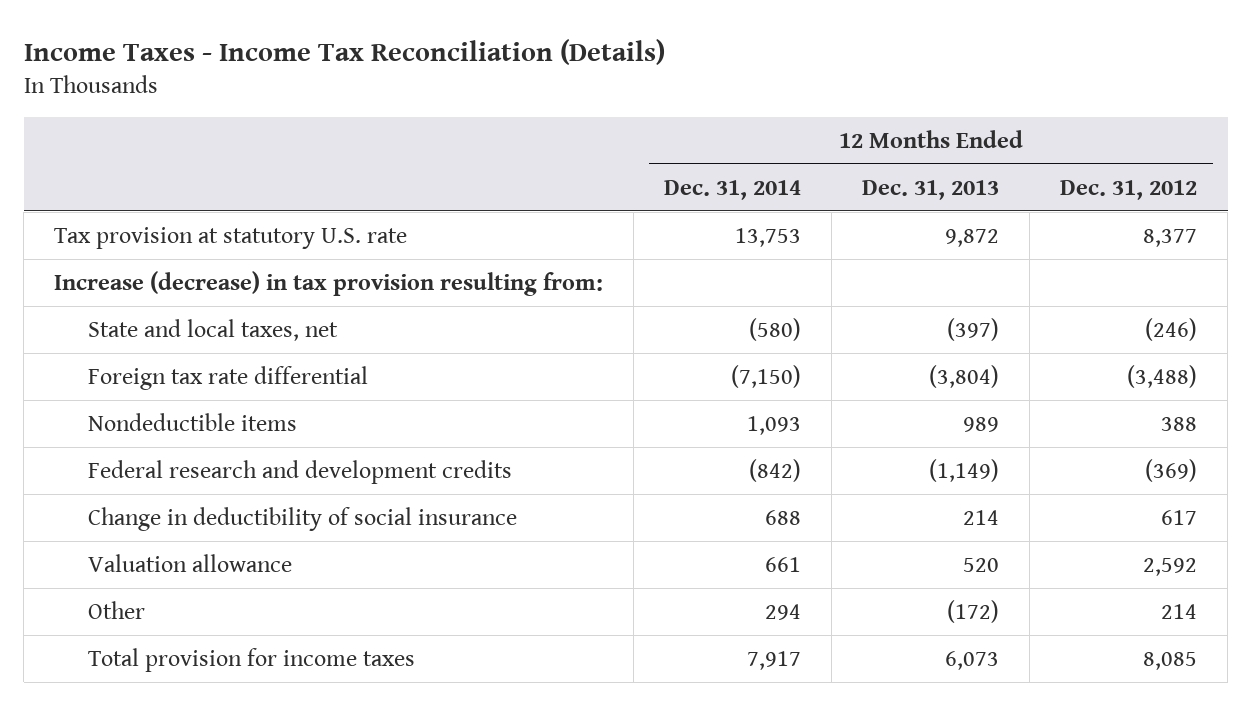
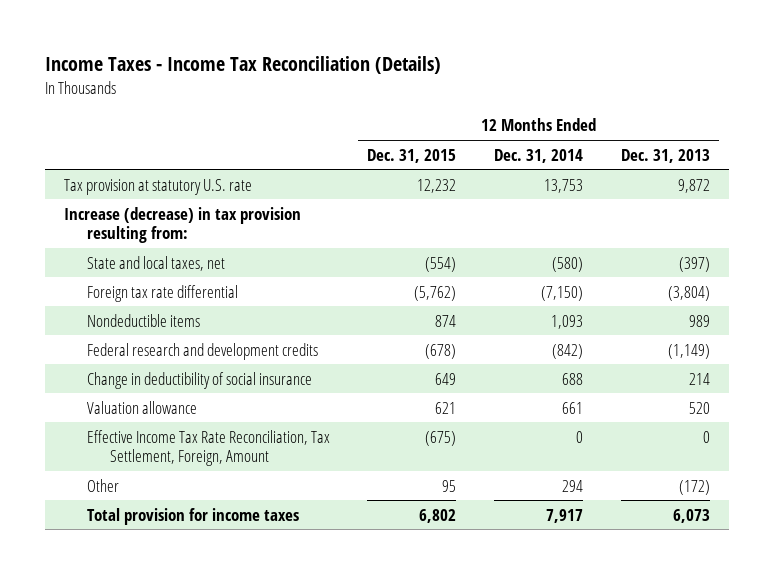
[1060,179,1198,200] Dec. 31, 2012 -> none
none -> [367,148,457,163] Dec. 31, 2015
none -> [86,429,330,467] Effective Income Tax Rate Reconciliation, Tax Settlement, Foreign, Amount

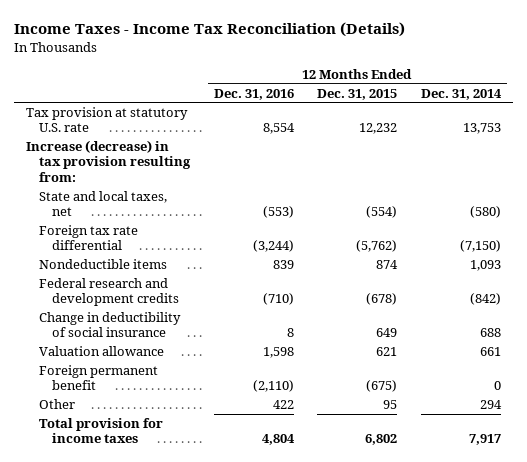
[620,148,710,163] Dec. 31, 2013 -> none
none -> [213,88,294,100] Dec. 31, 2016
[86,429,330,467] Effective Income Tax Rate Reconciliation, Tax Settlement, Foreign, Amount -> [38,365,158,391] Foreign permanent benefit

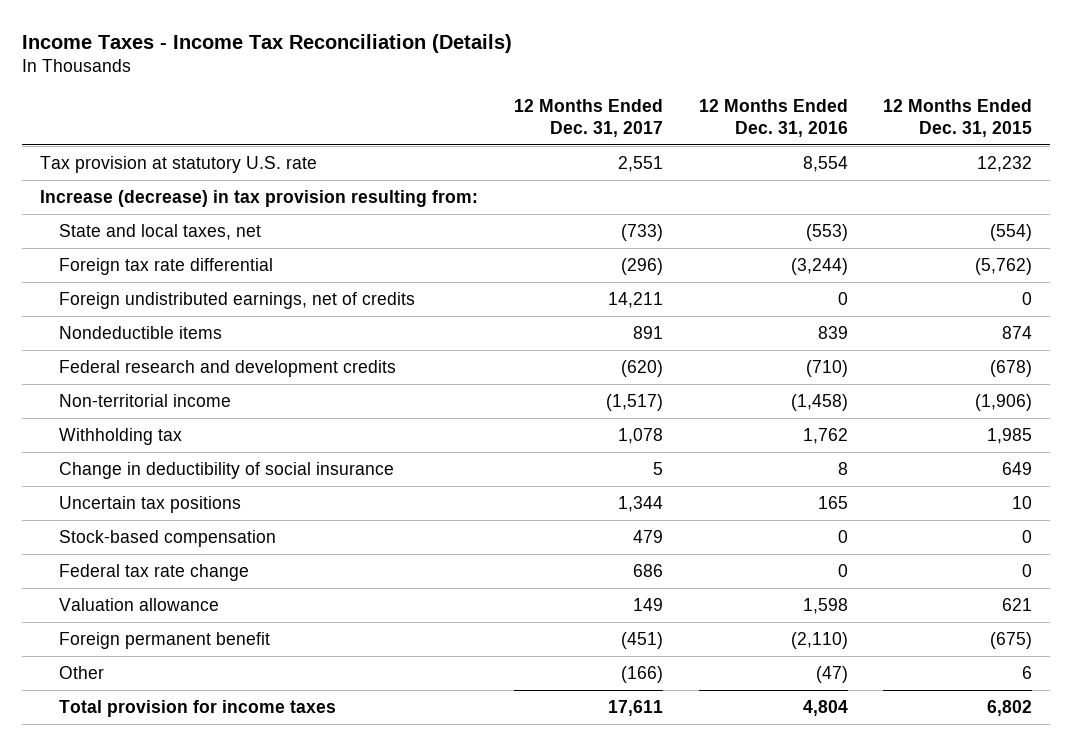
[421,88,503,100] Dec. 31, 2014 -> none
none -> [513,98,663,137] 12 Months Ended Dec. 31, 2017
none -> [59,291,416,309] Foreign undistributed earnings, net of credits
none -> [59,393,232,407] Non-territorial income
none -> [59,427,183,445] Withholding tax
none -> [59,495,242,513] Uncertain tax positions
none -> [59,529,277,547] Stock-based compensation
none -> [59,563,250,581] Federal tax rate change
[272,400,294,410] 422 -> [815,665,848,683] (47)
[383,400,398,410] 95 -> [1022,665,1033,679] 6

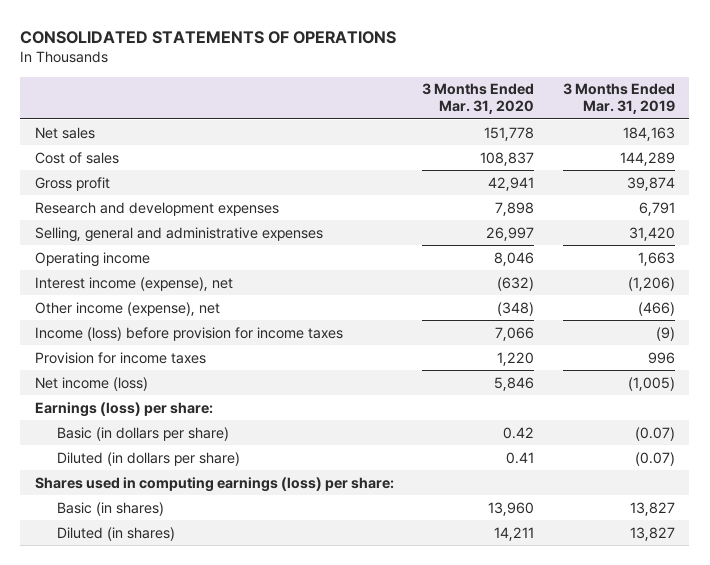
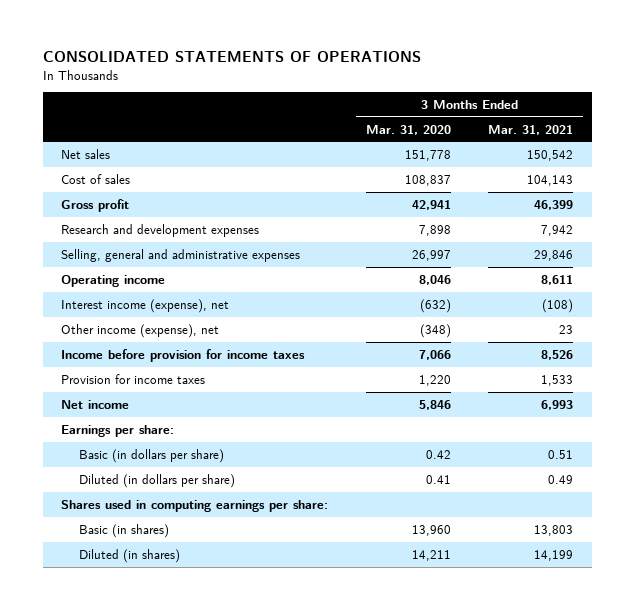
[562,83,675,115] 3 Months Ended Mar. 31, 2019 -> none
none -> [488,124,574,135] Mar. 31, 2021
[34,326,343,341] Income (loss) before provision for income taxes -> [61,348,306,362] Income before provision for income taxes
[34,376,148,391] Net income (loss) -> [61,399,130,409] Net income
[34,401,213,417] Earnings (loss) per share: -> [61,424,175,437] Earnings per share:
[34,476,394,492] Shares used in computing earnings (loss) per share: -> [61,499,329,512] Shares used in computing earnings per share:

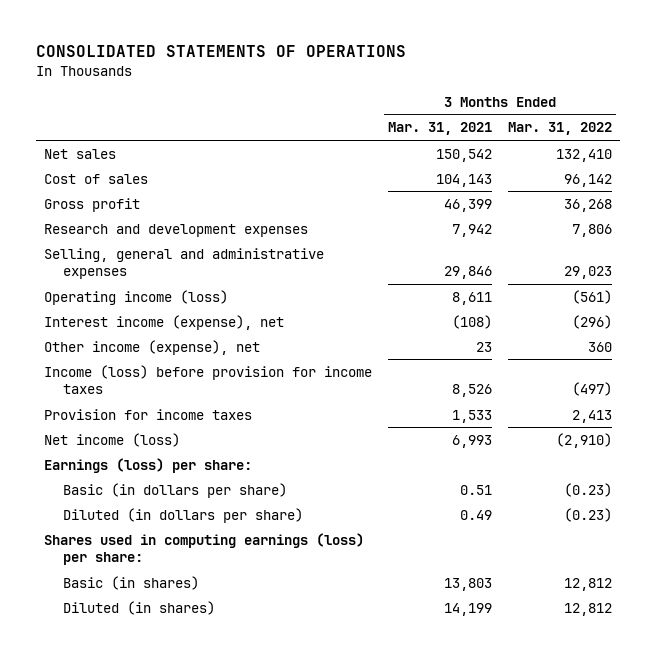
[365,124,451,135] Mar. 31, 2020 -> none
none -> [507,122,612,136] Mar. 31, 2022
[61,274,166,287] Operating income -> [44,289,229,305] Operating income (loss)
[61,348,306,362] Income before provision for income taxes -> [44,364,373,394] Income (loss) before provision for income taxes
[61,399,130,409] Net income -> [44,432,181,447] Net income (loss)
[61,424,175,437] Earnings per share: -> [44,457,253,473] Earnings (loss) per share:
[61,499,329,512] Shares used in computing earnings per share: -> [44,532,365,565] Shares used in computing earnings (loss) per share:

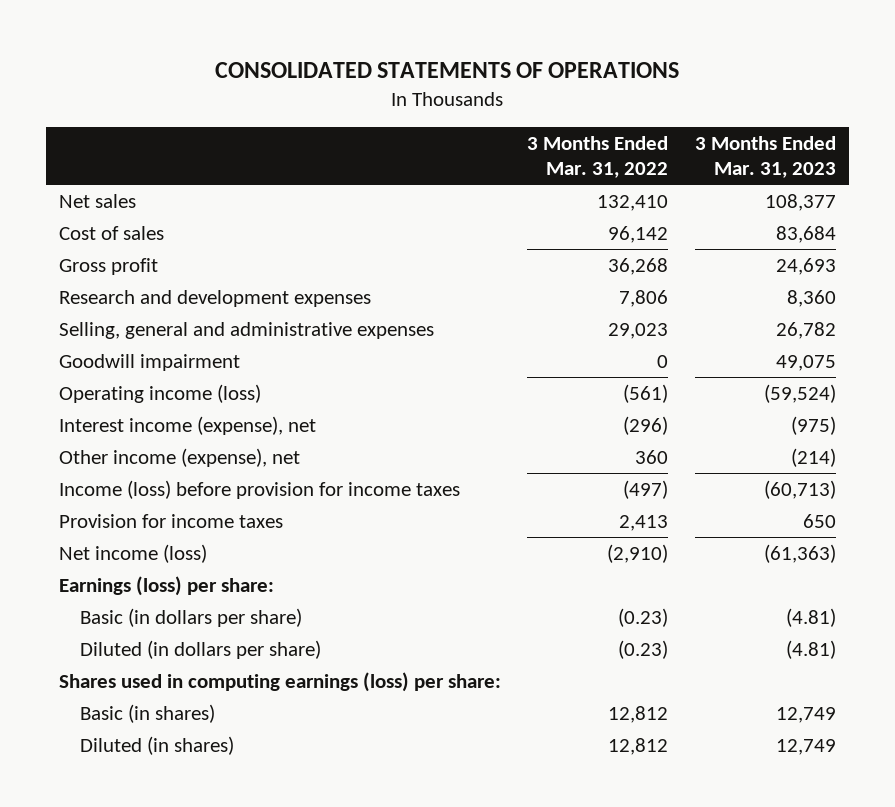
[387,122,492,136] Mar. 31, 2021 -> none
none -> [694,135,836,178] 3 Months Ended Mar. 31, 2023
none -> [59,353,241,371] Goodwill impairment

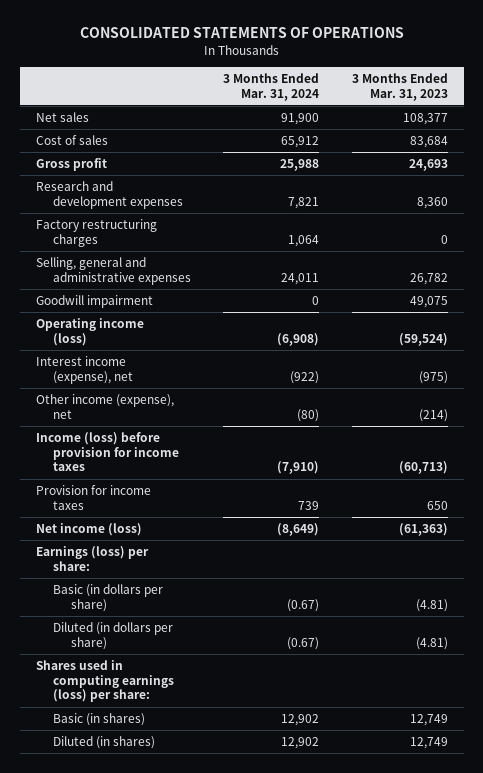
[527,135,669,178] 3 Months Ended Mar. 31, 2022 -> none
none -> [223,72,320,101] 3 Months Ended Mar. 31, 2024
none -> [35,219,157,247] Factory restructuring charges

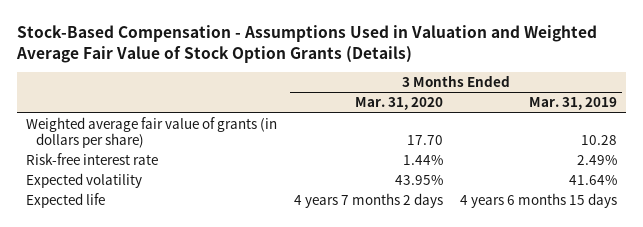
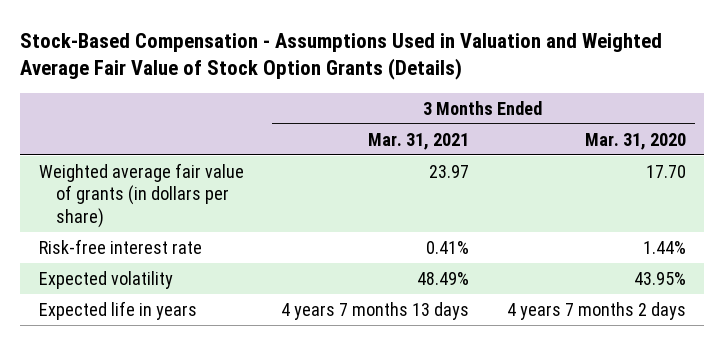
[529,97,618,111] Mar. 31, 2019 -> none
none -> [368,132,470,150] Mar. 31, 2021
[25,192,105,208] Expected life -> [38,300,197,320] Expected life in years

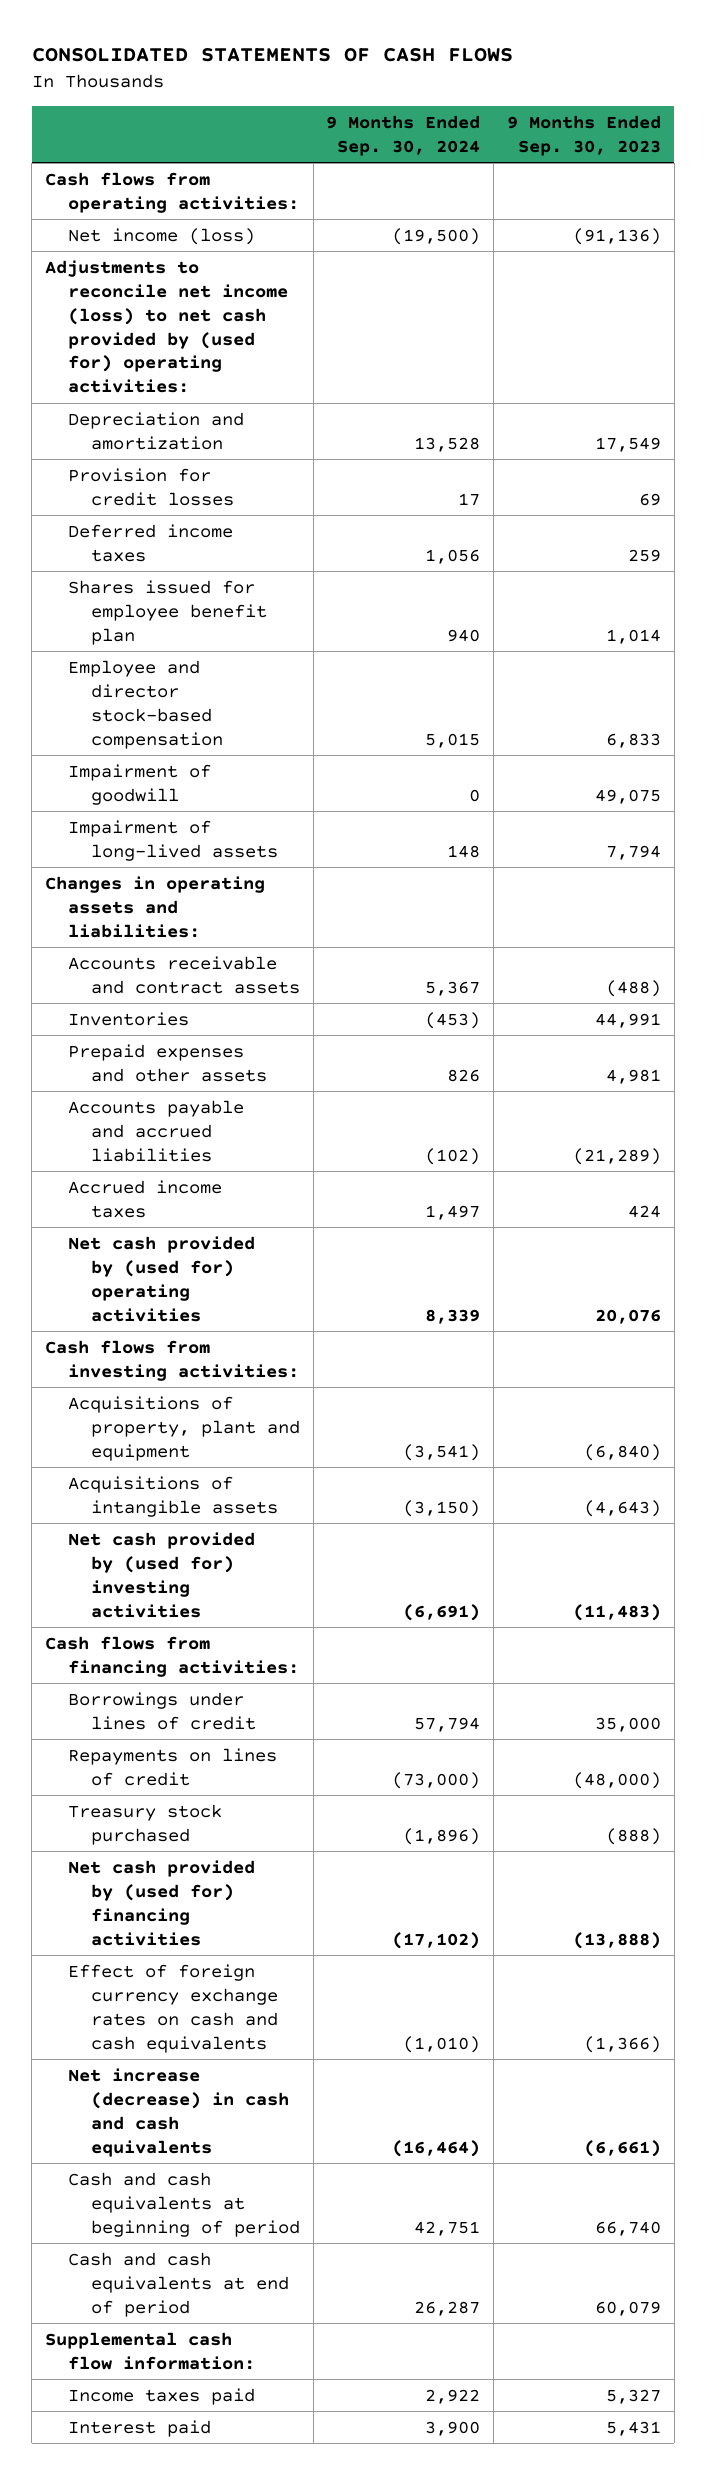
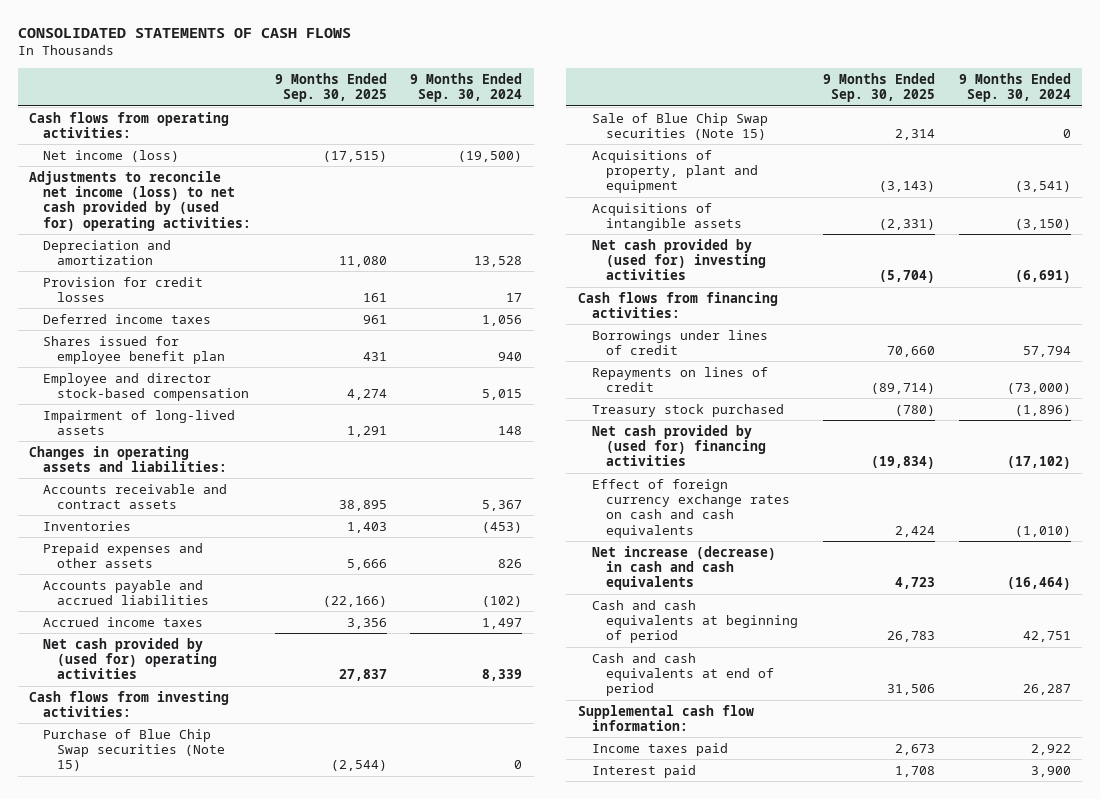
[506,114,661,156] 9 Months Ended Sep. 30, 2023 -> none
none -> [274,73,387,103] 9 Months Ended Sep. 30, 2025
[68,763,212,805] Impairment of goodwill -> none
none -> [43,728,226,772] Purchase of Blue Chip Swap securities (Note 15)
none -> [591,112,768,141] Sale of Blue Chip Swap securities (Note 15)

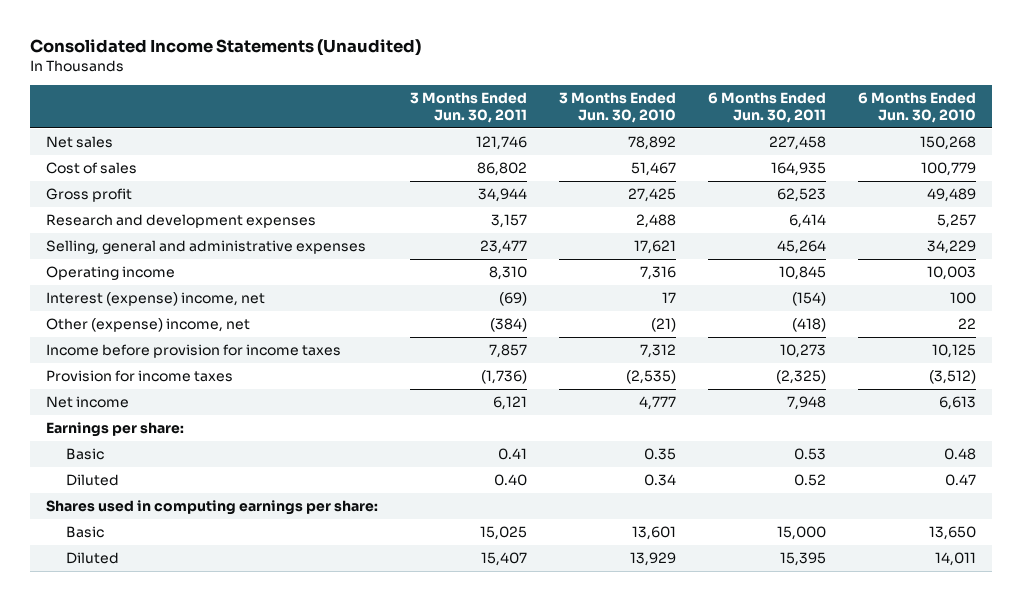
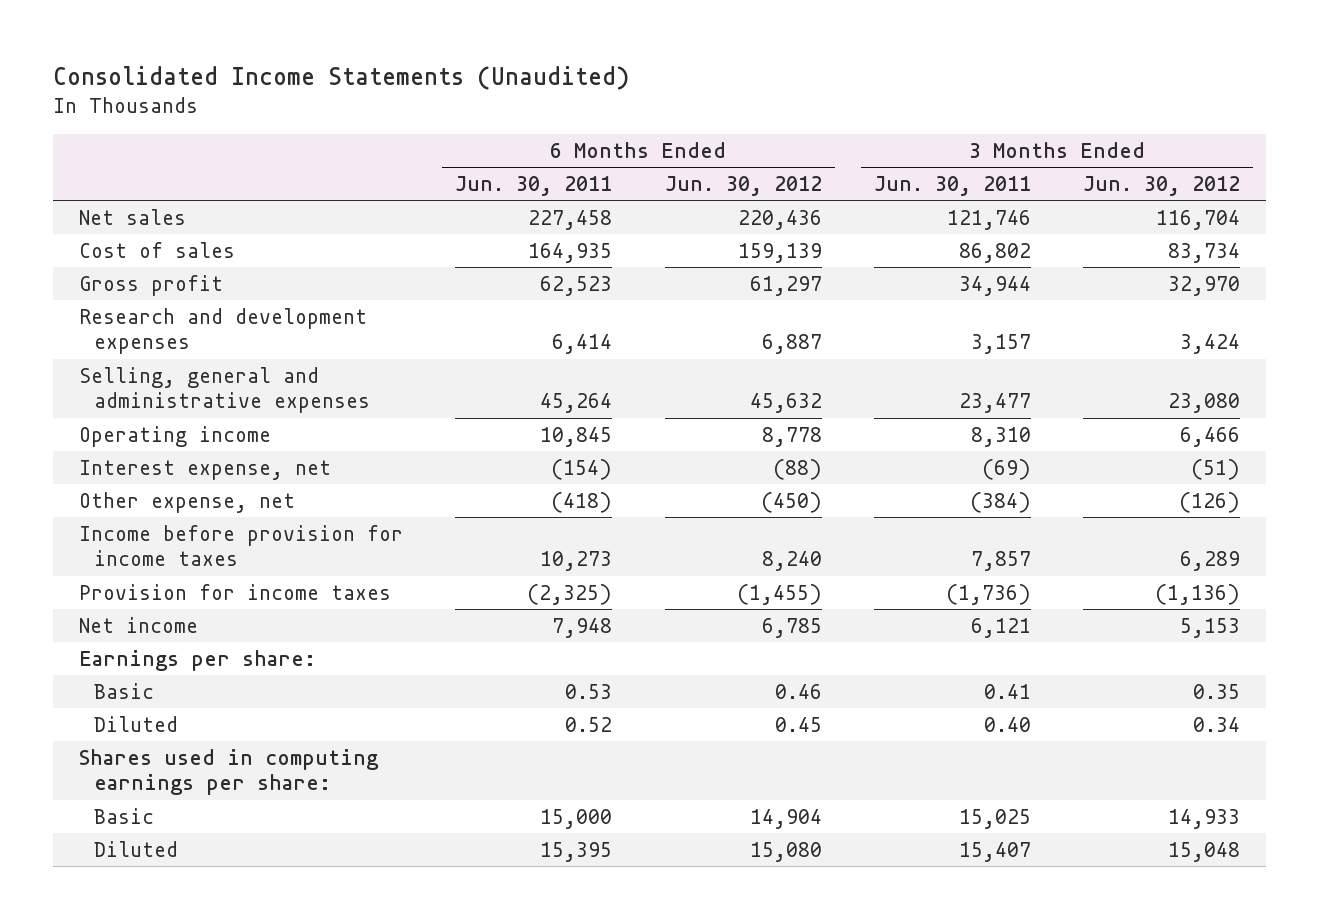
[558,91,676,123] 3 Months Ended Jun. 30, 2010 -> none
[857,91,976,123] 6 Months Ended Jun. 30, 2010 -> none
none -> [664,175,822,196] Jun. 30, 2012
none -> [1083,175,1241,196] Jun. 30, 2012
[45,292,265,307] Interest (expense) income, net -> [78,459,331,480] Interest expense, net
[45,318,250,333] Other (expense) income, net -> [78,491,295,513] Other expense, net

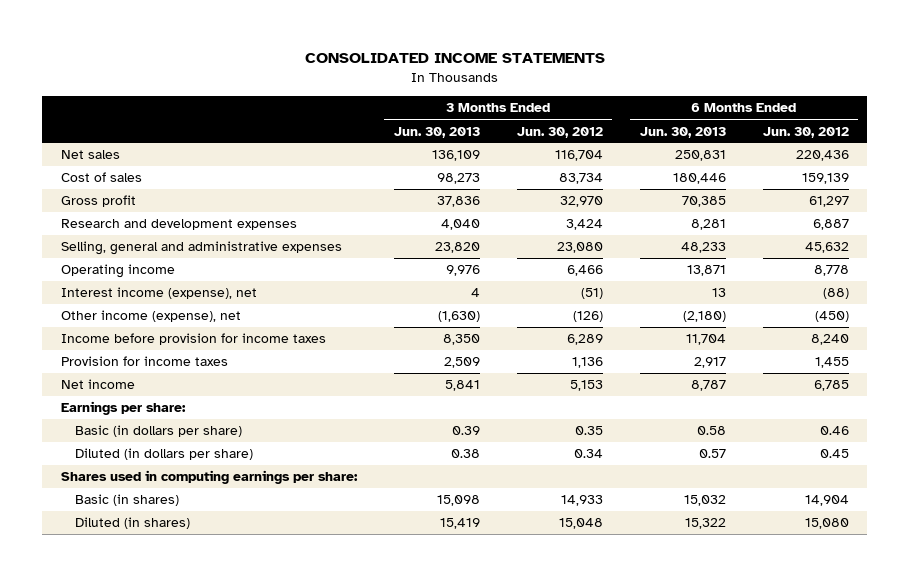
[52,66,629,91] Consolidated Income Statements (Unaudited) -> [304,53,605,64] CONSOLIDATED INCOME STATEMENTS
[455,175,613,196] Jun. 30, 2011 -> none
[873,175,1031,196] Jun. 30, 2011 -> none
none -> [393,126,480,138] Jun. 30, 2013
none -> [639,126,726,138] Jun. 30, 2013
[78,459,331,480] Interest expense, net -> [60,287,257,300] Interest income (expense), net
[78,491,295,513] Other expense, net -> [60,310,241,323] Other income (expense), net
[736,583,822,605] (1,455) -> [814,357,849,369] 1,455
[1155,583,1241,605] (1,136) -> [571,357,603,369] 1,136
[93,682,154,699] Basic -> [75,425,243,438] Basic (in dollars per share)
[93,715,178,732] Diluted -> [75,448,254,461] Diluted (in dollars per share)
[93,807,154,824] Basic -> [75,494,180,507] Basic (in shares)
[93,840,178,857] Diluted -> [75,517,191,530] Diluted (in shares)

